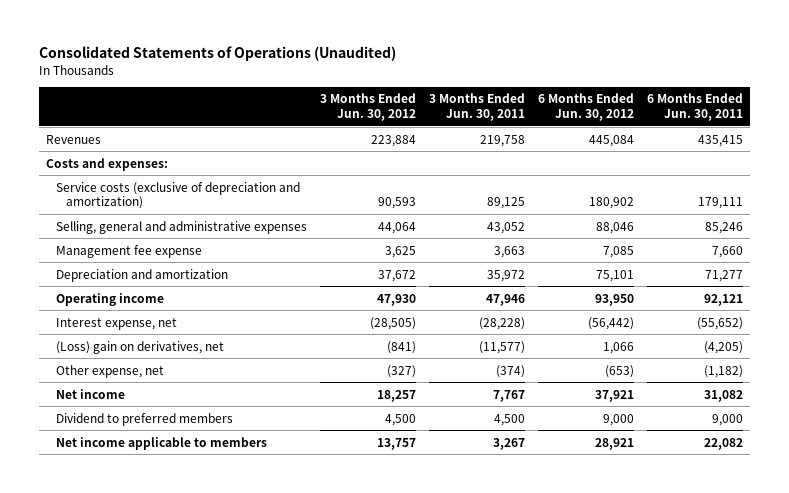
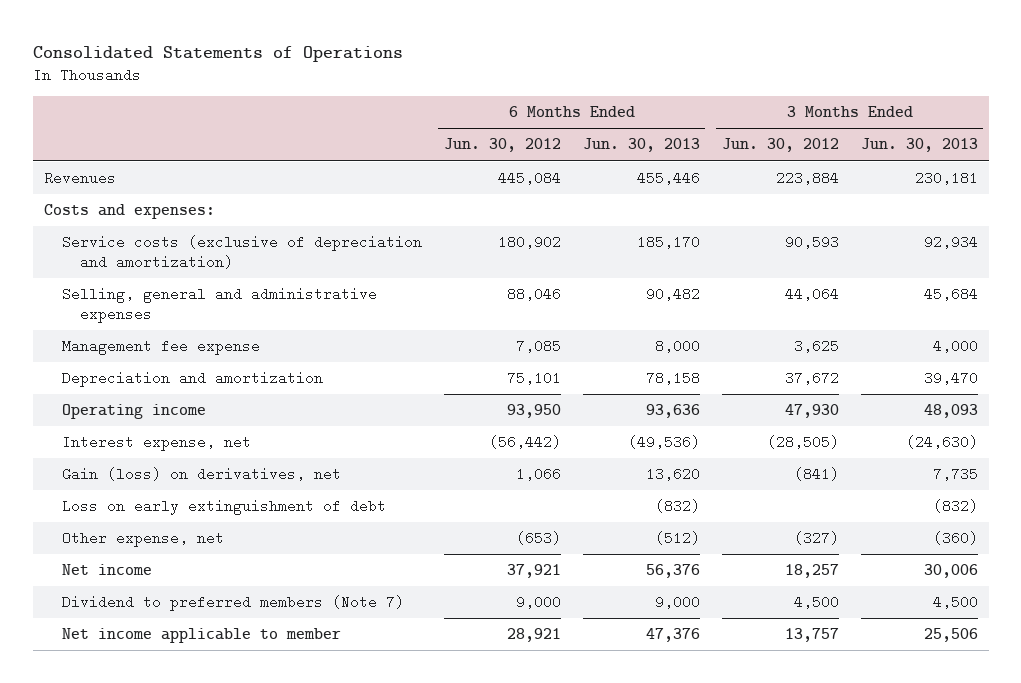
[39,46,397,62] Consolidated Statements of Operations (Unaudited) -> [32,46,403,63] Consolidated Statements of Operations
[428,93,525,122] 3 Months Ended Jun. 30, 2011 -> none
[647,93,744,122] 6 Months Ended Jun. 30, 2011 -> none
none -> [582,138,700,153] Jun. 30, 2013
none -> [860,138,978,153] Jun. 30, 2013
[55,340,224,354] (Loss) gain on derivatives, net -> [61,467,341,482] Gain (loss) on derivatives, net
none -> [61,499,386,516] Loss on early extinguishment of debt
[55,412,233,426] Dividend to preferred members -> [61,595,404,612] Dividend to preferred members (Note 7)
[55,436,267,450] Net income applicable to members -> [61,628,341,644] Net income applicable to member

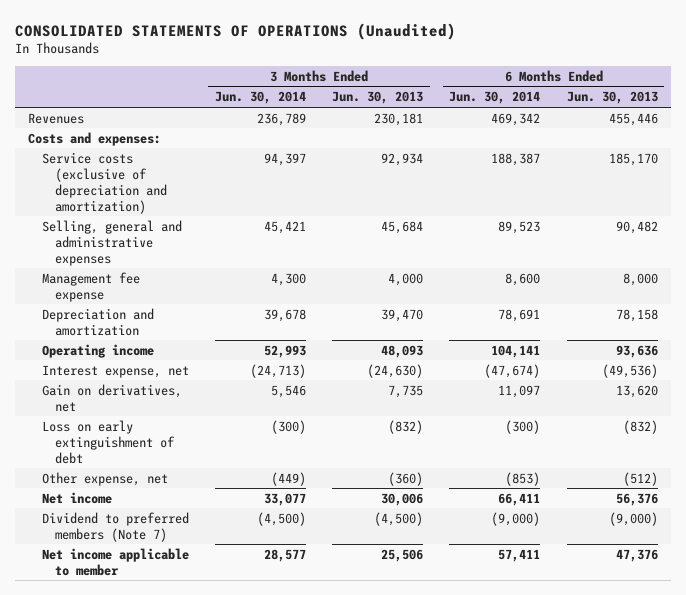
[32,46,403,63] Consolidated Statements of Operations -> [15,22,457,40] CONSOLIDATED STATEMENTS OF OPERATIONS (Unaudited)
[443,138,561,153] Jun. 30, 2012 -> none
[721,138,839,153] Jun. 30, 2012 -> none
none -> [214,91,306,105] Jun. 30, 2014
none -> [449,91,541,105] Jun. 30, 2014
[61,467,341,482] Gain (loss) on derivatives, net -> [41,383,182,412] Gain on derivatives, net
[654,595,700,610] 9,000 -> [608,511,658,526] (9,000)
[932,595,978,610] 4,500 -> [374,511,424,526] (4,500)

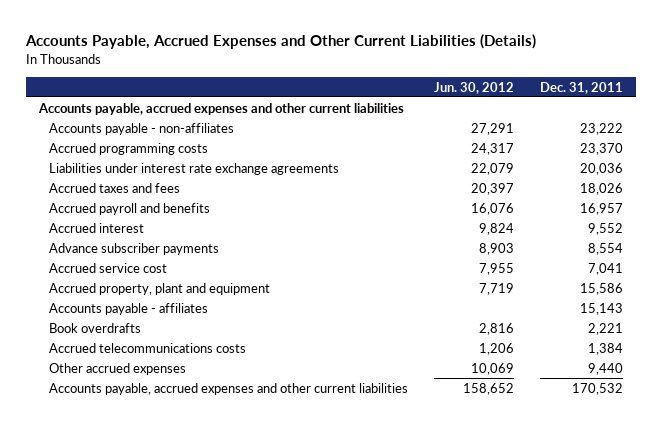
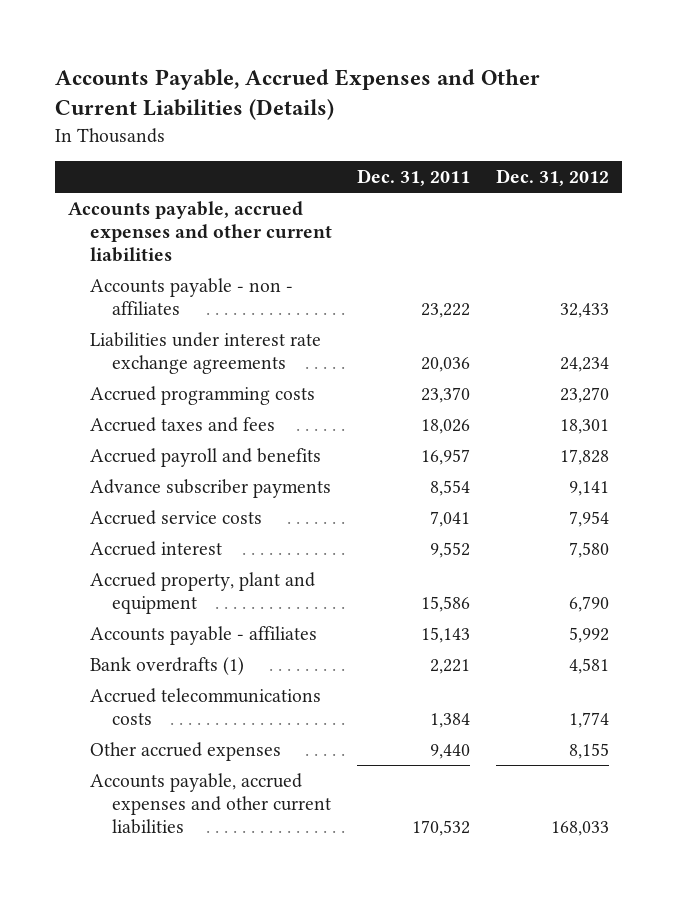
[433,81,514,94] Jun. 30, 2012 -> none
none -> [495,169,609,187] Dec. 31, 2012
[48,122,234,135] Accounts payable - non-affiliates -> [89,278,293,316] Accounts payable - non - affiliates
[48,142,208,155] Accrued programming costs -> [89,386,315,406] Accrued programming costs
[48,262,167,273] Accrued service cost -> [89,510,262,526] Accrued service costs
[48,222,144,233] Accrued interest -> [89,541,222,557] Accrued interest
[48,322,141,333] Book overdrafts -> [89,657,244,676] Bank overdrafts (1)

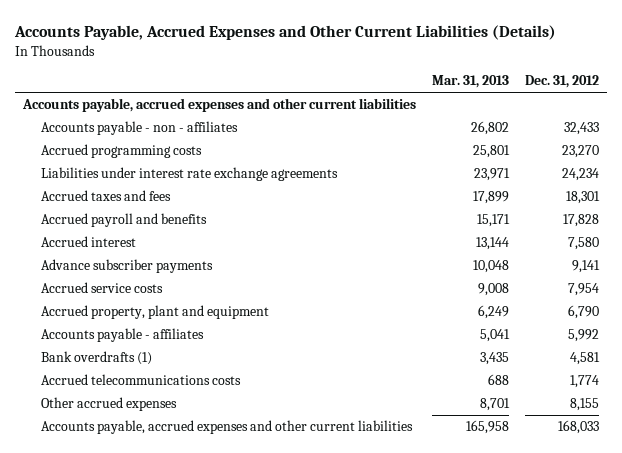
[357,169,471,187] Dec. 31, 2011 -> none
none -> [431,75,509,89] Mar. 31, 2013
[89,332,321,375] Liabilities under interest rate exchange agreements -> [41,167,339,182] Liabilities under interest rate exchange agreements
[89,541,222,557] Accrued interest -> [41,236,137,248] Accrued interest

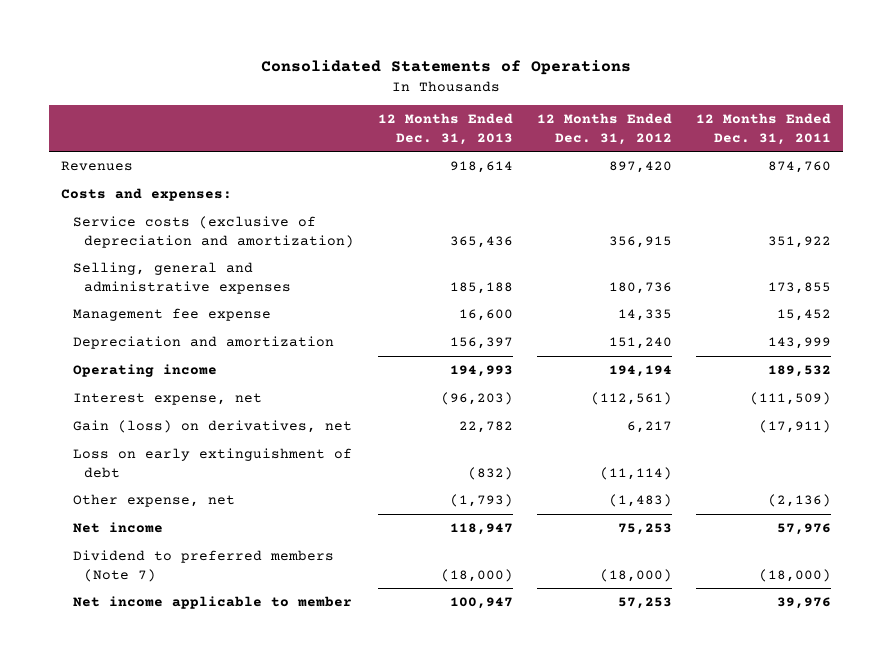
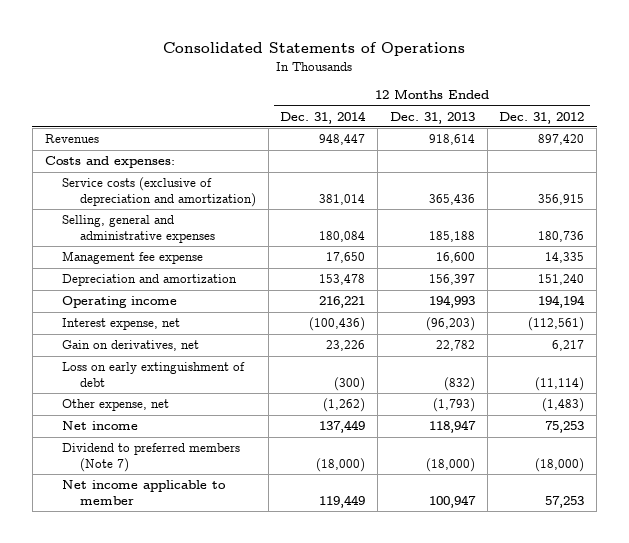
[696,113,832,145] 12 Months Ended Dec. 31, 2011 -> none
none -> [280,110,367,124] Dec. 31, 2014
[72,420,352,434] Gain (loss) on derivatives, net -> [62,340,200,352] Gain on derivatives, net

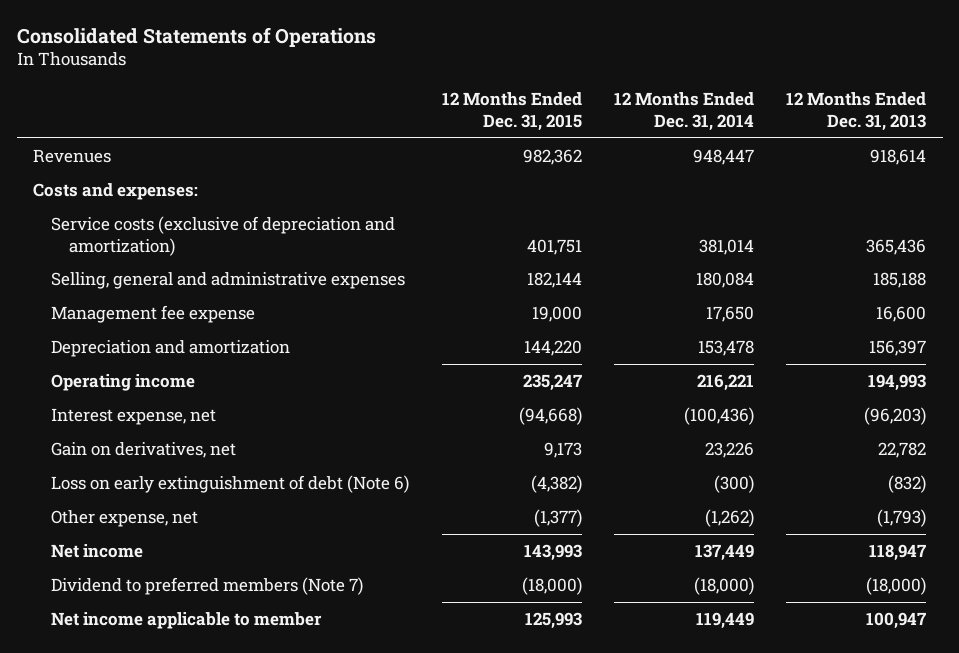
[499,111,585,124] Dec. 31, 2012 -> none
none -> [441,92,582,131] 12 Months Ended Dec. 31, 2015
[62,362,246,387] Loss on early extinguishment of debt -> [51,474,410,493] Loss on early extinguishment of debt (Note 6)

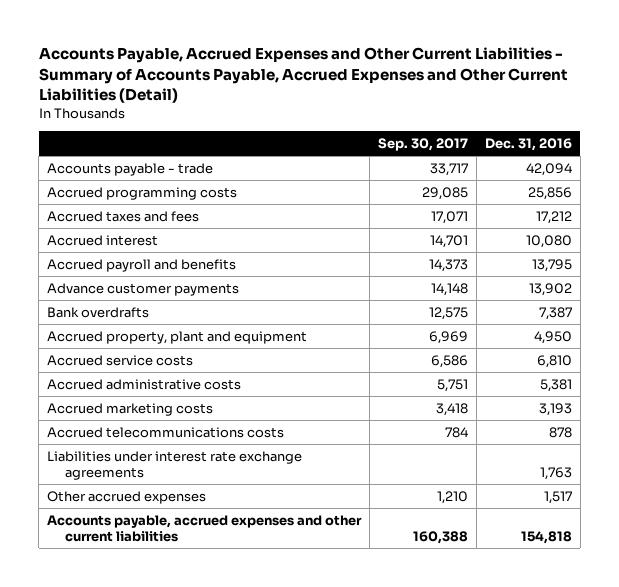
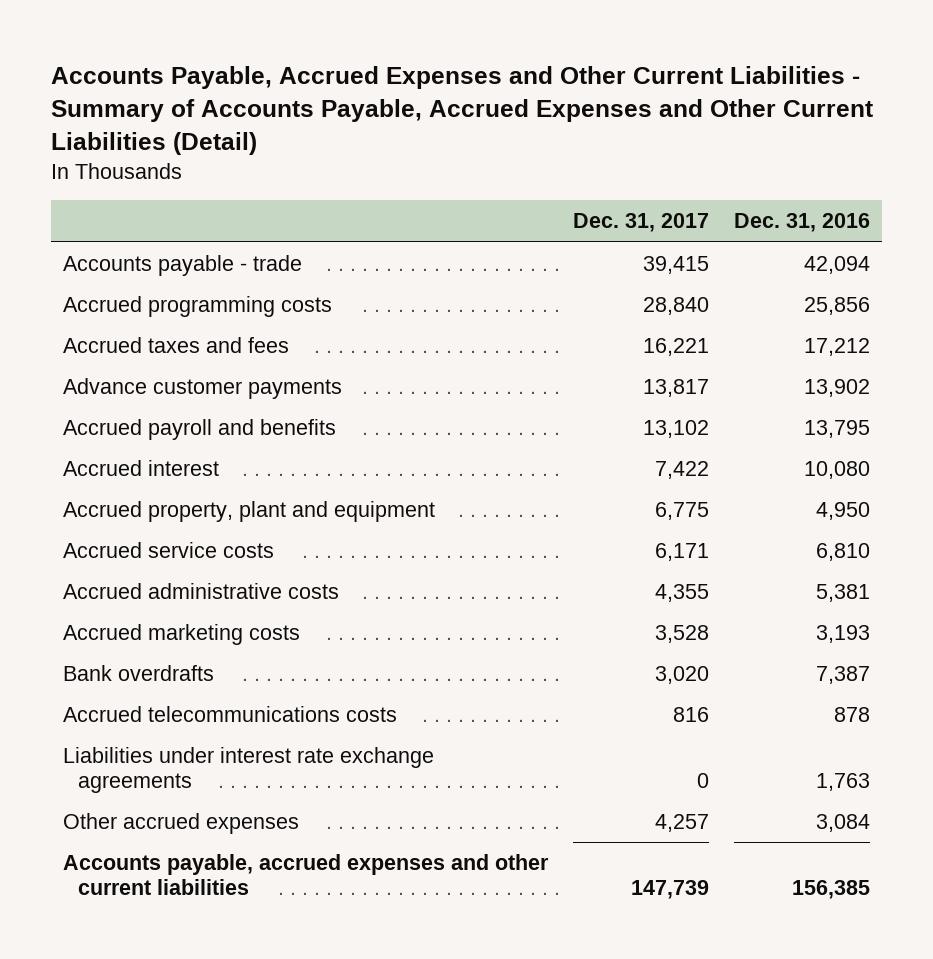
[377,138,468,152] Sep. 30, 2017 -> none
none -> [572,213,709,233] Dec. 31, 2017
[46,258,236,272] Accrued payroll and benefits -> [63,418,337,440] Accrued payroll and benefits
[46,234,158,246] Accrued interest -> [63,459,220,476] Accrued interest
[46,306,149,318] Bank overdrafts -> [63,664,215,681] Bank overdrafts
[543,490,572,504] 1,517 -> [815,813,870,832] 3,084
[520,530,572,544] 154,818 -> [791,880,870,900] 156,385

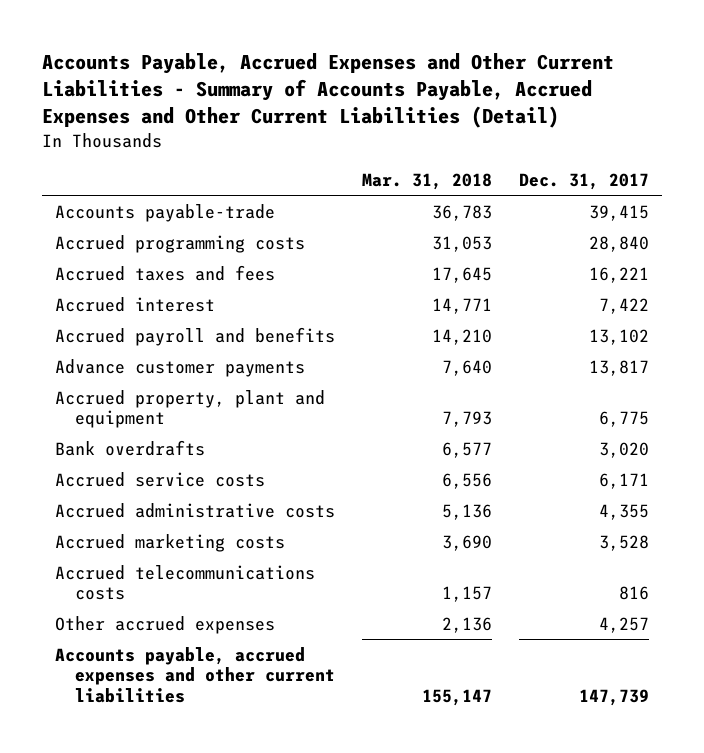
[733,213,870,233] Dec. 31, 2016 -> none
none -> [361,173,492,191] Mar. 31, 2018
[63,254,303,276] Accounts payable - trade -> [55,203,276,222] Accounts payable-trade
[63,418,337,440] Accrued payroll and benefits -> [55,326,336,346] Accrued payroll and benefits
[63,377,343,399] Advance customer payments -> [55,358,306,377] Advance customer payments
[63,664,215,681] Bank overdrafts -> [55,439,206,456] Bank overdrafts
[63,746,435,794] Liabilities under interest rate exchange agreements -> none

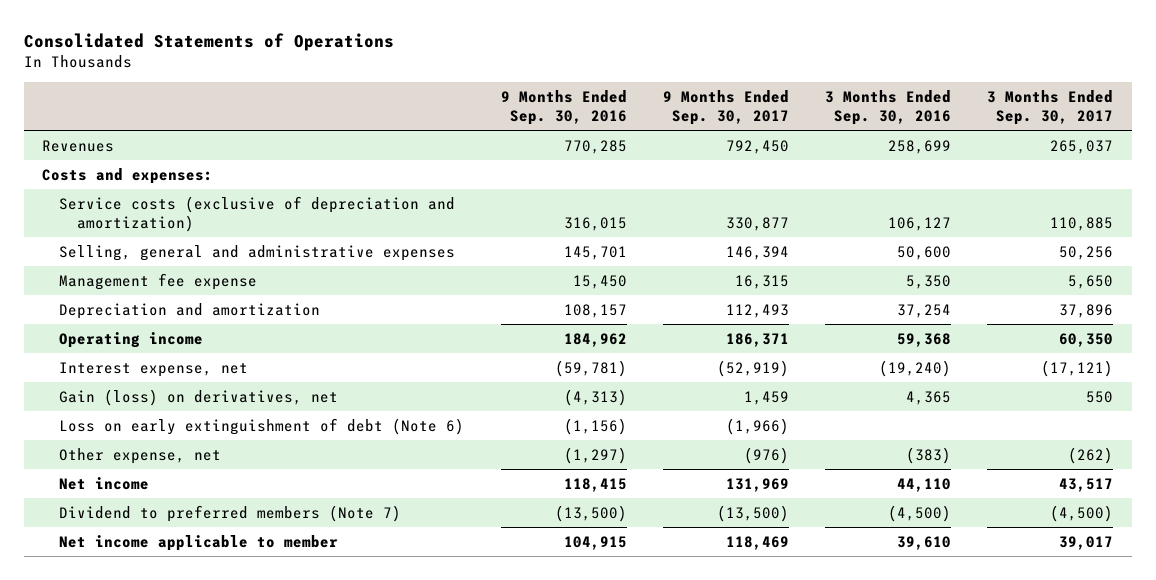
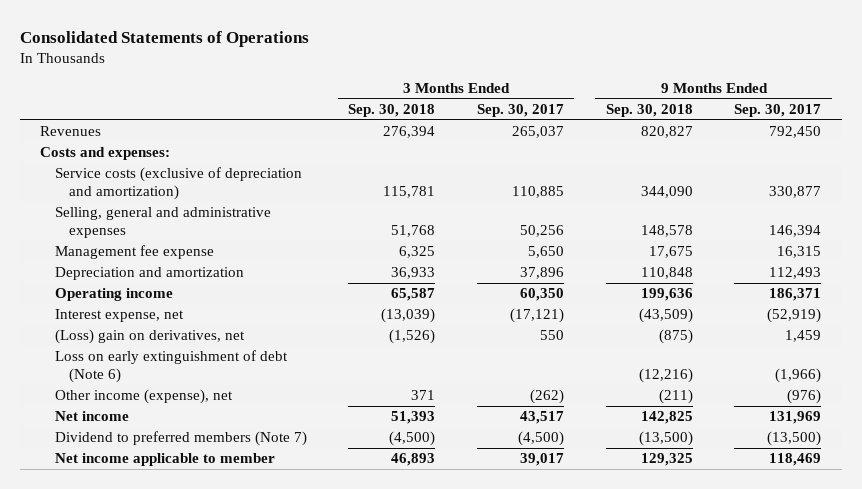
[500,89,627,126] 9 Months Ended Sep. 30, 2016 -> none
[825,89,952,126] 3 Months Ended Sep. 30, 2016 -> none
none -> [348,104,436,118] Sep. 30, 2018
none -> [605,104,693,118] Sep. 30, 2018
[59,388,339,406] Gain (loss) on derivatives, net -> [54,329,245,345] (Loss) gain on derivatives, net
[59,447,222,464] Other expense, net -> [54,389,233,405] Other income (expense), net

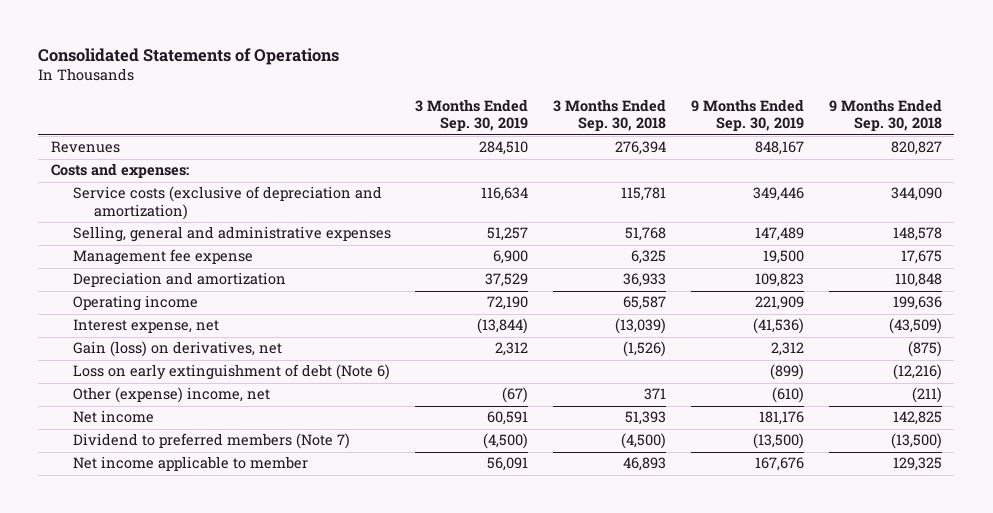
[477,104,565,118] Sep. 30, 2017 -> none
[734,104,822,118] Sep. 30, 2017 -> none
none -> [415,98,529,132] 3 Months Ended Sep. 30, 2019
none -> [690,98,804,132] 9 Months Ended Sep. 30, 2019
[54,329,245,345] (Loss) gain on derivatives, net -> [72,341,282,358] Gain (loss) on derivatives, net
[54,389,233,405] Other income (expense), net -> [72,387,270,404] Other (expense) income, net

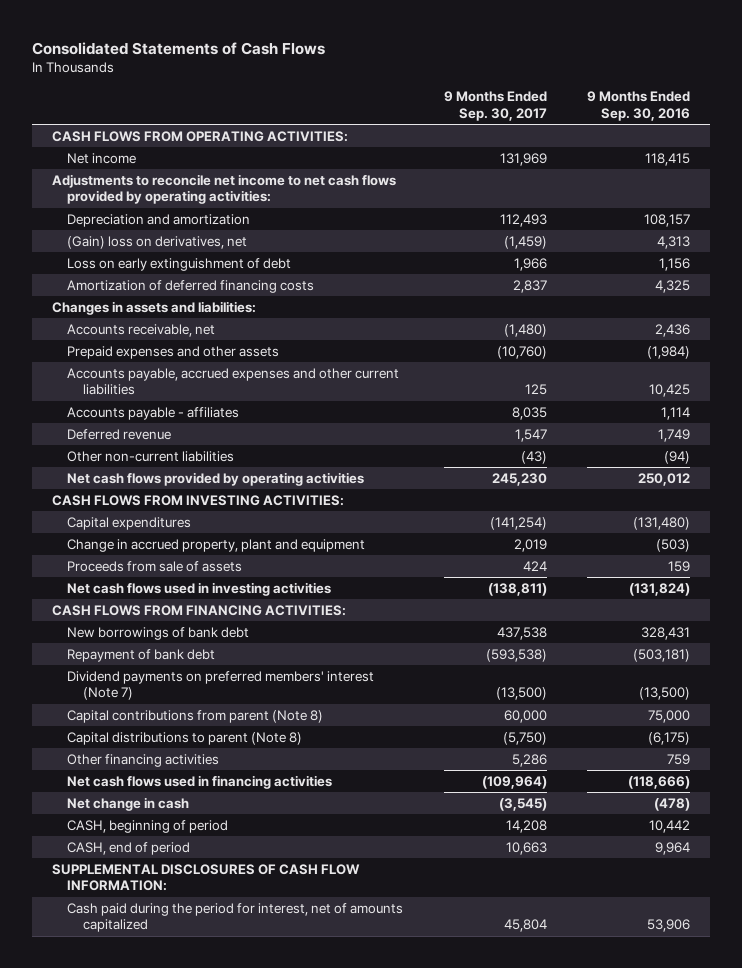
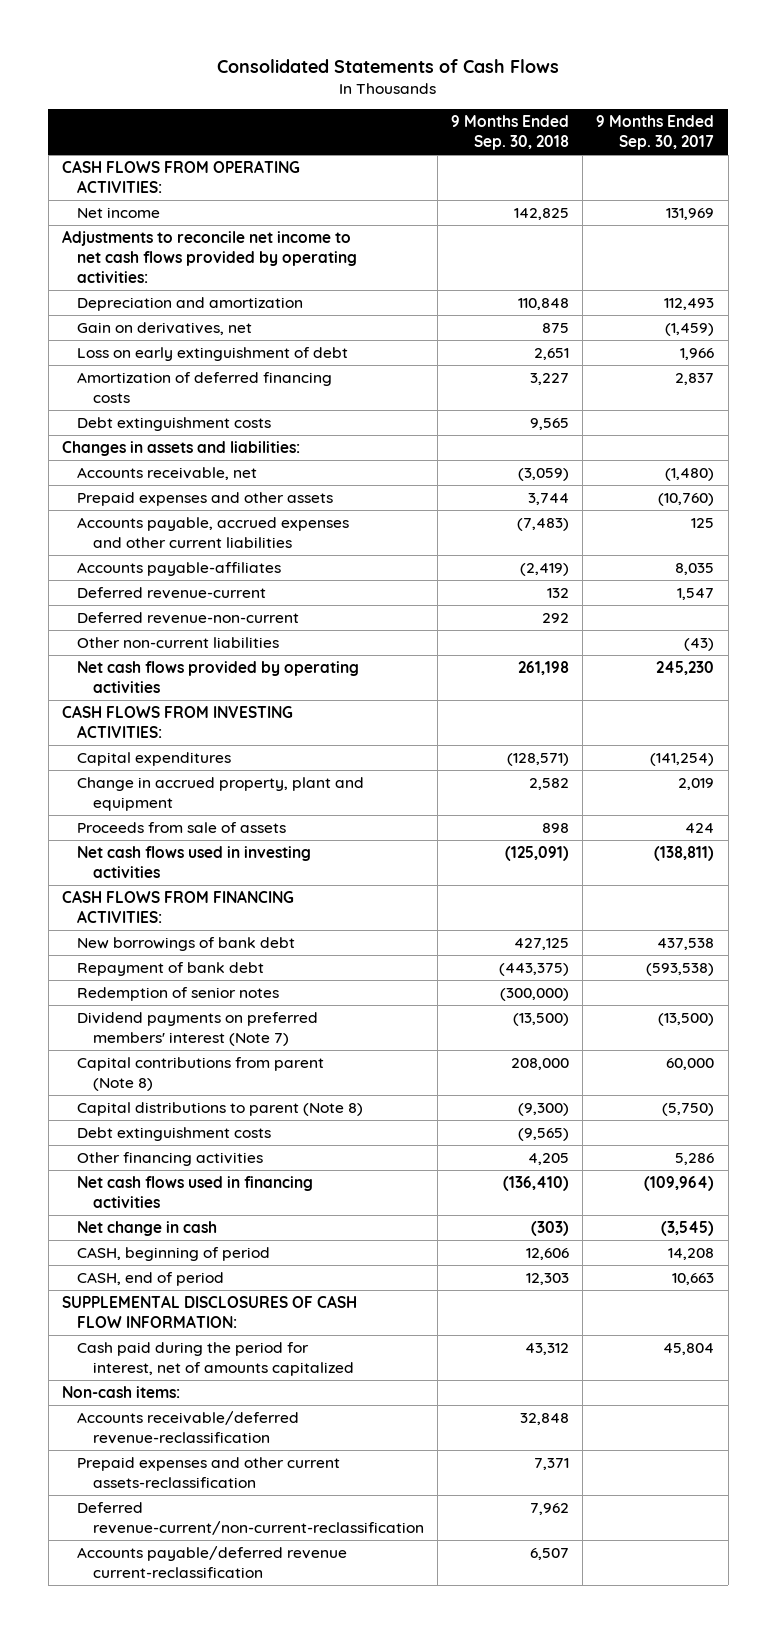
[586,91,690,121] 9 Months Ended Sep. 30, 2016 -> none
none -> [451,115,570,151] 9 Months Ended Sep. 30, 2018
[67,235,248,249] (Gain) loss on derivatives, net -> [77,321,253,335] Gain on derivatives, net
none -> [77,416,272,431] Debt extinguishment costs
[67,406,240,420] Accounts payable - affiliates -> [77,561,282,576] Accounts payable-affiliates
[67,428,172,440] Deferred revenue -> [77,586,267,599] Deferred revenue-current
none -> [77,611,300,624] Deferred revenue-non-current
none -> [77,986,280,1001] Redemption of senior notes
none -> [77,1126,272,1141] Debt extinguishment costs
none -> [62,1385,181,1398] Non-cash items:
none -> [77,1410,300,1445] Accounts receivable/deferred revenue-reclassification
none -> [77,1456,341,1489] Prepaid expenses and other current assets-reclassification
none -> [77,1501,424,1536] Deferred revenue-current/non-current-reclassification
none -> [77,1545,348,1579] Accounts payable/deferred revenue current-reclassification

